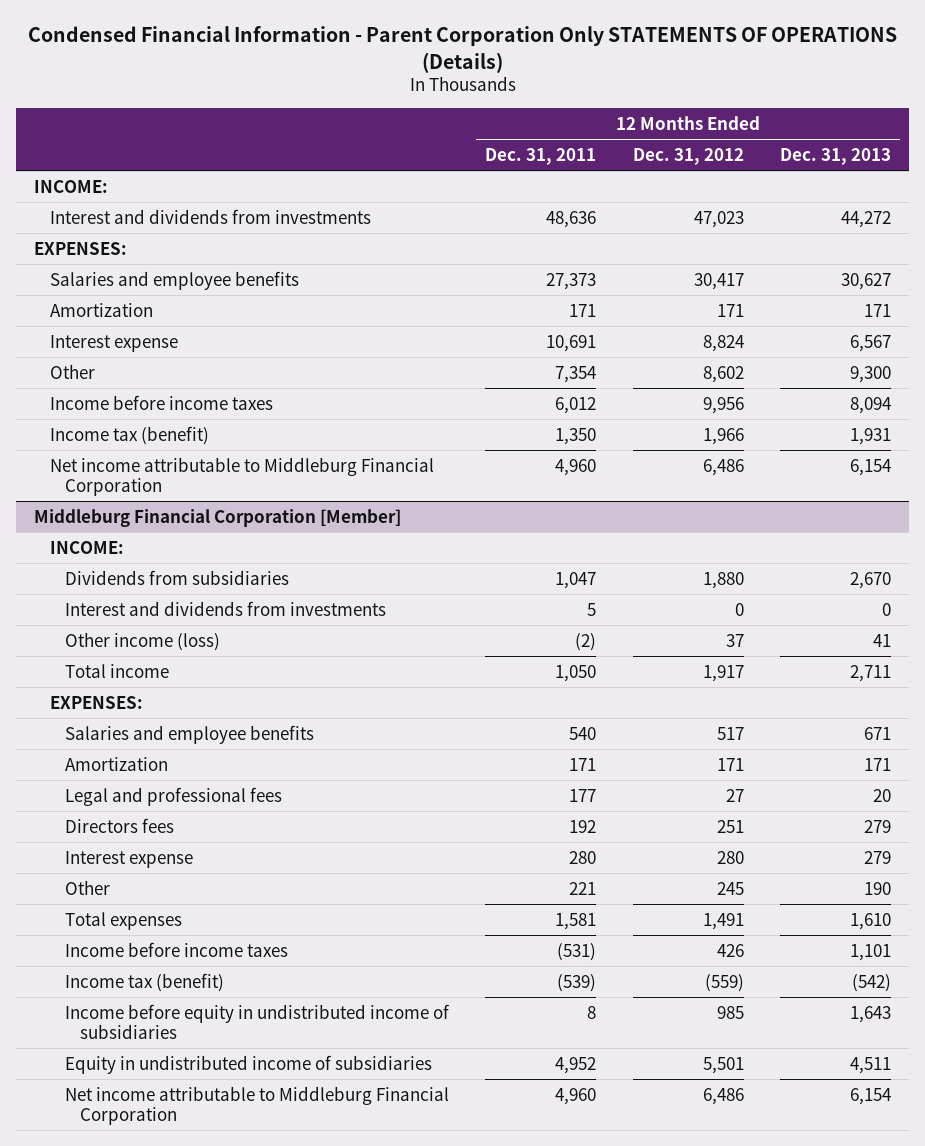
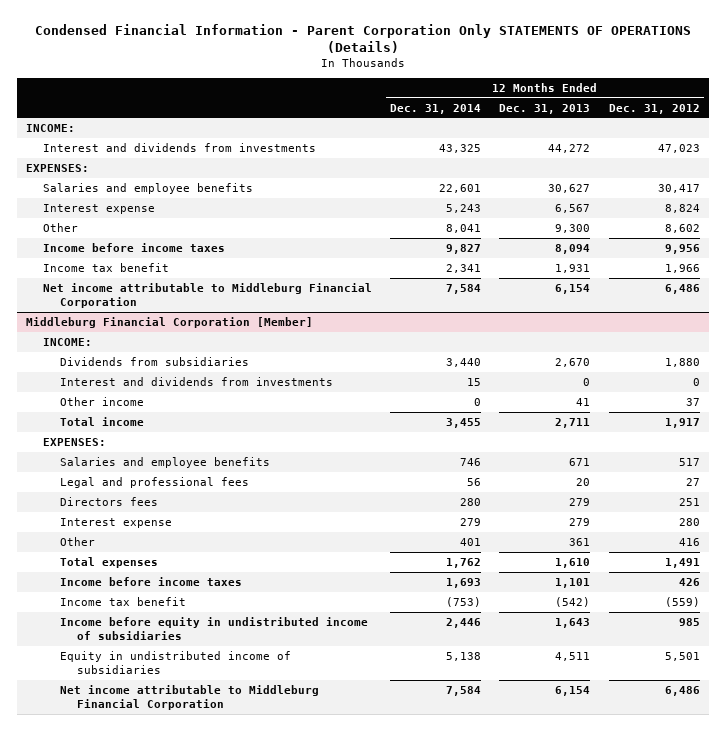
[485,147,597,165] Dec. 31, 2011 -> none
none -> [390,103,482,114] Dec. 31, 2014
[49,302,153,317] Amortization -> none
[49,425,209,445] Income tax (benefit) -> [43,262,170,272] Income tax benefit
[65,631,221,651] Other income (loss) -> [60,396,145,406] Other income
[65,756,169,771] Amortization -> none
[716,881,744,895] 245 -> [678,537,700,546] 416
[863,881,891,895] 190 -> [569,537,591,546] 361
[65,972,225,992] Income tax (benefit) -> [60,596,187,606] Income tax benefit

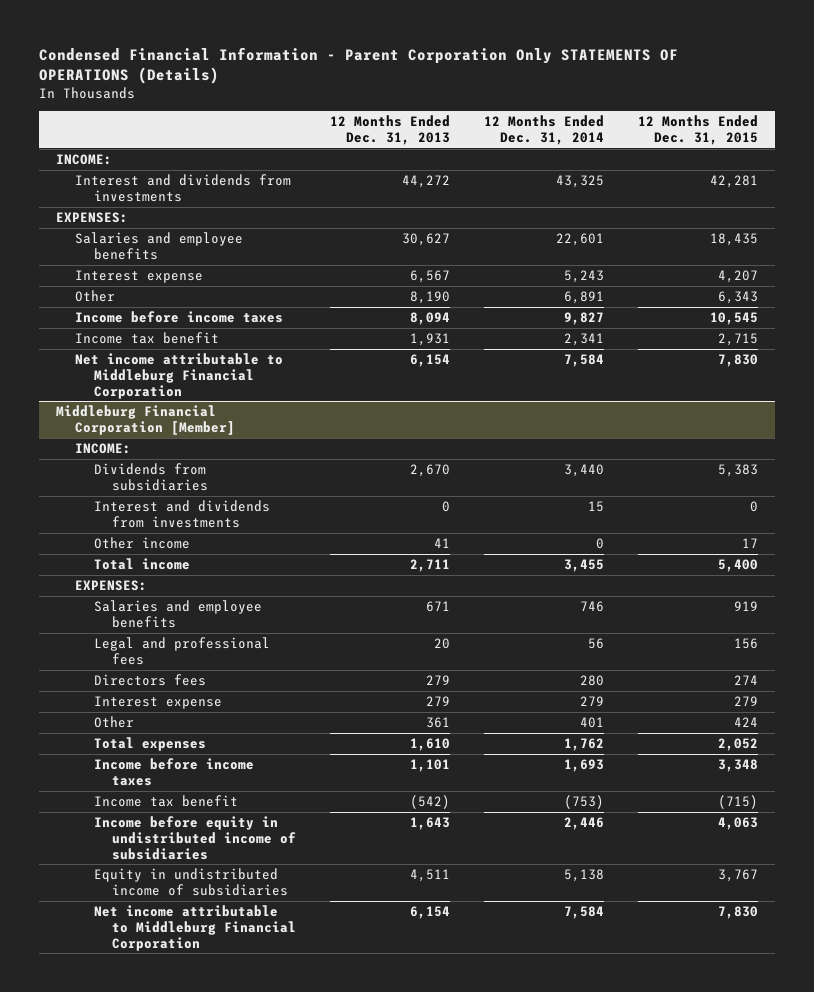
[608,103,700,114] Dec. 31, 2012 -> none
none -> [638,115,759,146] 12 Months Ended Dec. 31, 2015
[446,223,482,233] 8,041 -> [564,291,605,305] 6,891
[555,223,591,233] 9,300 -> [410,291,451,305] 8,190

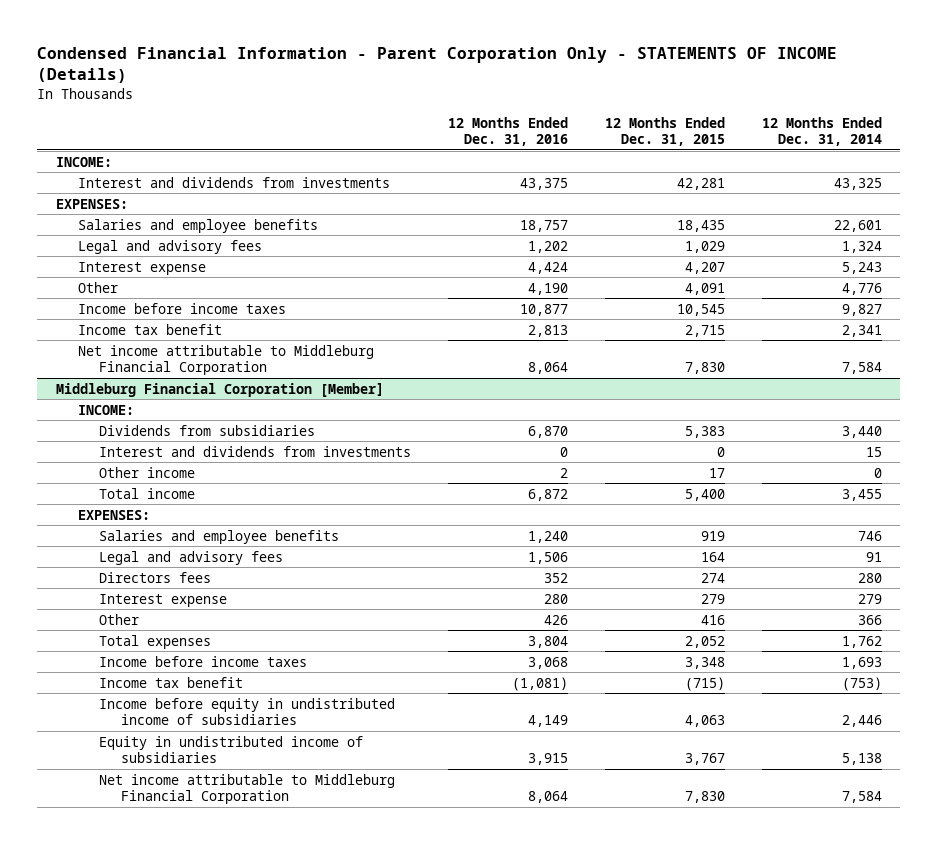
[38,46,678,85] Condensed Financial Information - Parent Corporation Only STATEMENTS OF OPERATIONS (Details) -> [37,46,838,84] Condensed Financial Information - Parent Corporation Only - STATEMENTS OF INCOME (Details)
[330,115,451,146] 12 Months Ended Dec. 31, 2013 -> none
none -> [448,116,569,147] 12 Months Ended Dec. 31, 2016
none -> [77,239,262,254] Legal and advisory fees
[564,291,605,305] 6,891 -> [841,282,882,295] 4,776
[718,291,759,305] 6,343 -> [684,282,725,295] 4,091
[93,637,270,665] Legal and professional fees -> [99,550,284,565] Legal and advisory fees
[588,638,605,650] 56 -> [865,551,882,562] 91
[734,638,759,650] 156 -> [700,551,725,562] 164
[580,717,605,729] 401 -> [857,614,882,625] 366
[734,717,759,728] 424 -> [700,614,725,625] 416

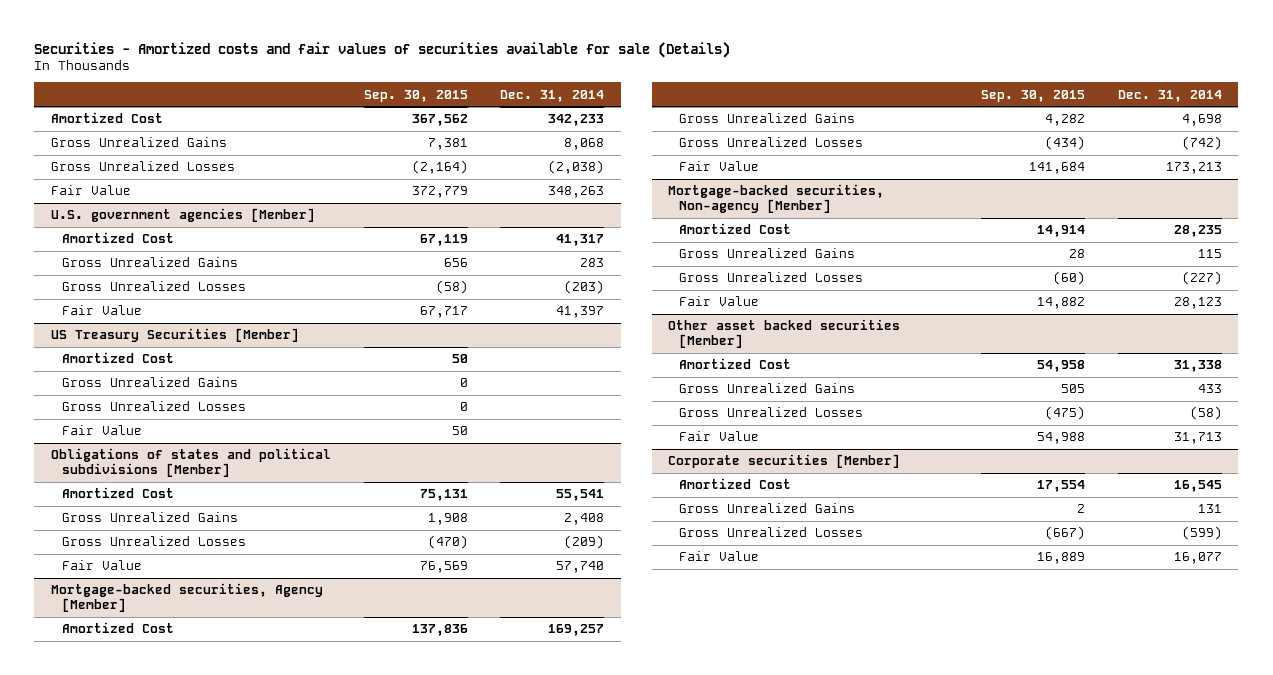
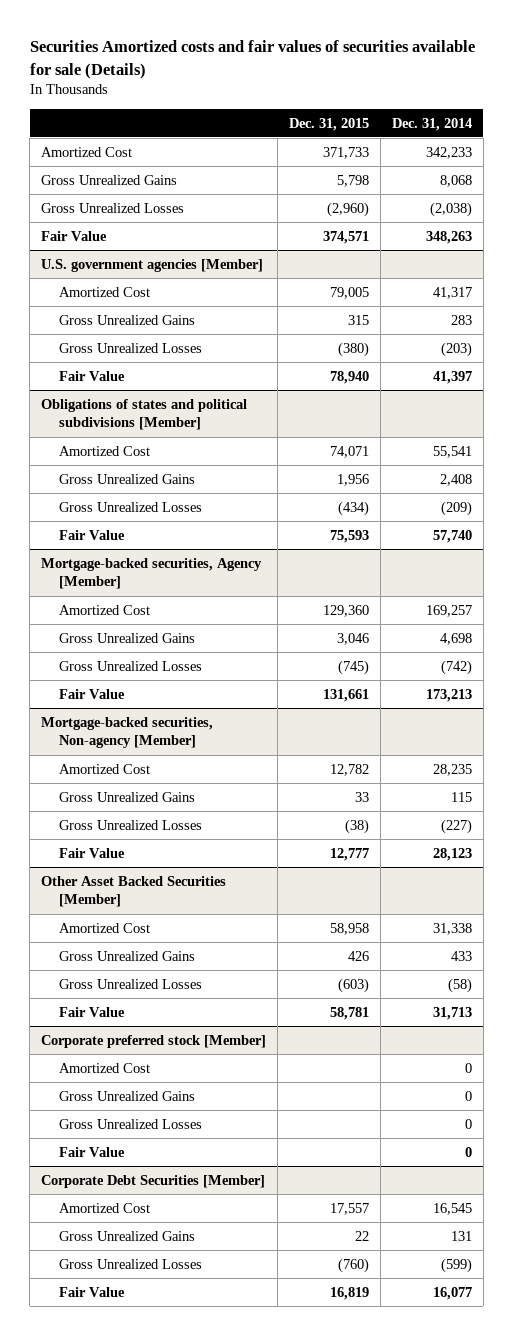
[34,41,731,58] Securities - Amortized costs and fair values of securities available for sale (Details) -> [29,40,475,79] Securities Amortized costs and fair values of securities available for sale (Details)
[363,89,468,102] Sep. 30, 2015 -> none
none -> [289,117,370,131] Dec. 31, 2015
[50,328,299,343] US Treasury Securities [Member] -> none
[61,352,174,364] Amortized Cost -> none
[61,377,238,388] Gross Unrealized Gains -> none
[61,401,246,412] Gross Unrealized Losses -> none
[61,425,142,436] Fair Value -> none
[668,319,901,349] Other asset backed securities [Member] -> [41,875,227,908] Other Asset Backed Securities [Member]
none -> [41,1034,267,1048] Corporate preferred stock [Member]
none -> [58,1062,150,1073] Amortized Cost
none -> [58,1090,195,1101] Gross Unrealized Gains
none -> [58,1118,202,1129] Gross Unrealized Losses
none -> [58,1146,125,1157] Fair Value
[668,454,901,469] Corporate securities [Member] -> [41,1174,266,1188] Corporate Debt Securities [Member]

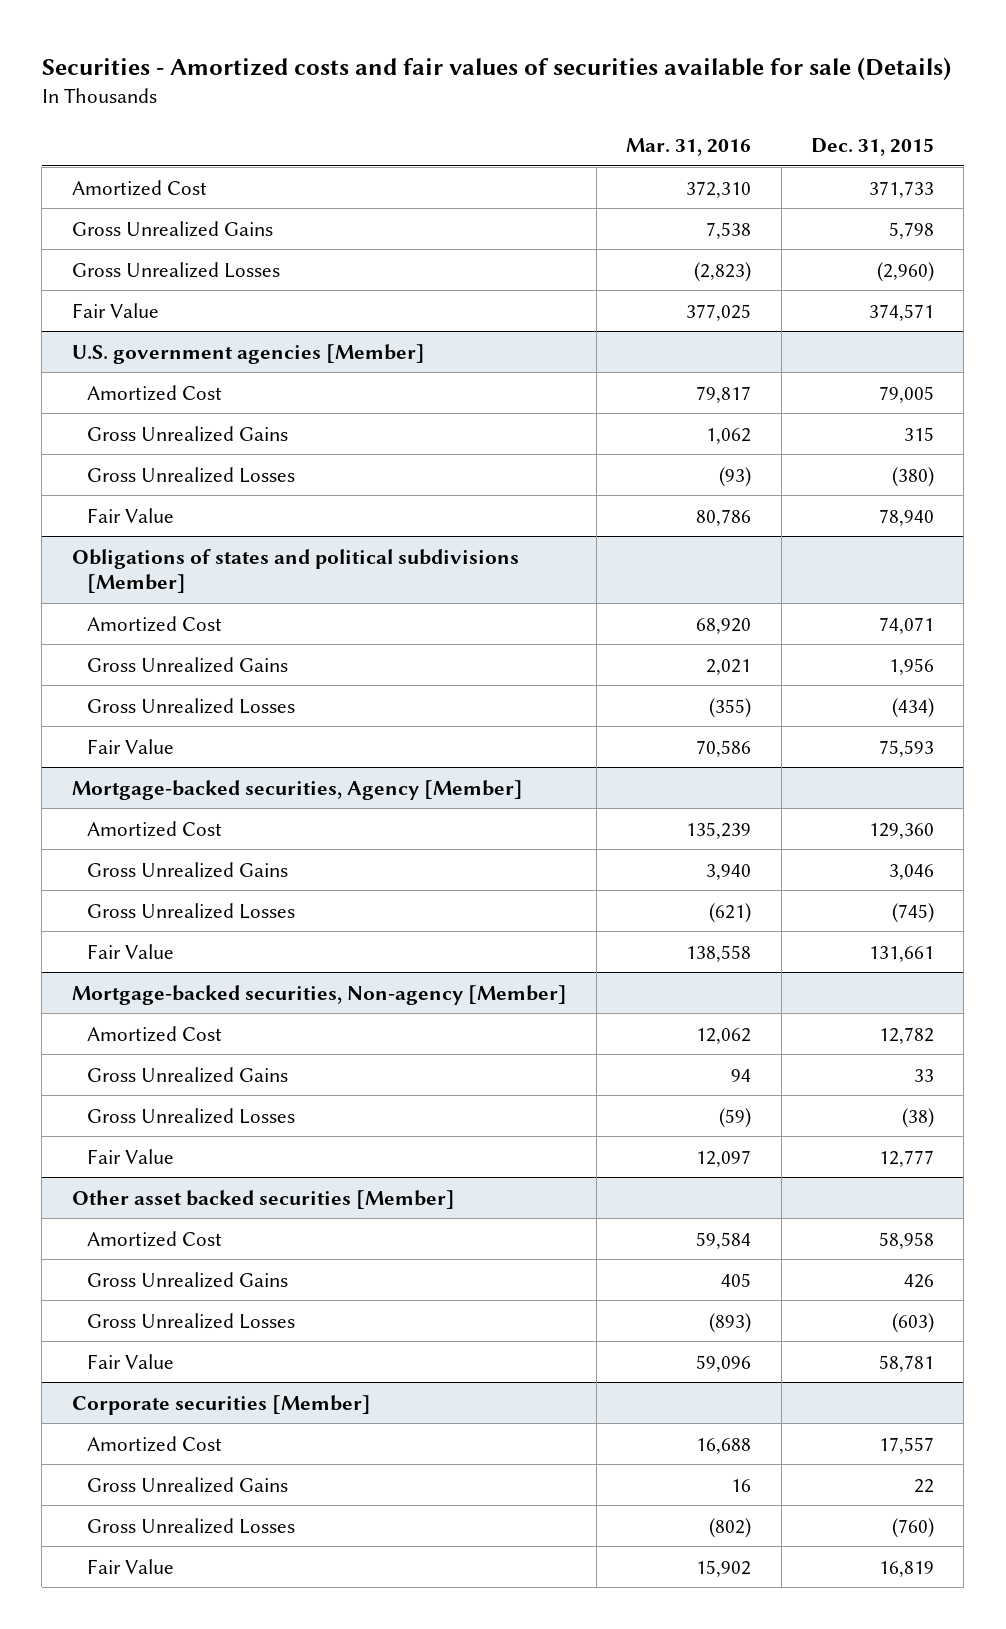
[29,40,475,79] Securities Amortized costs and fair values of securities available for sale (Details) -> [41,56,951,80] Securities - Amortized costs and fair values of securities available for sale (Details)
[391,117,472,131] Dec. 31, 2014 -> none
none -> [626,138,752,157] Mar. 31, 2016
[41,875,227,908] Other Asset Backed Securities [Member] -> [71,1189,455,1209] Other asset backed securities [Member]
[41,1034,267,1048] Corporate preferred stock [Member] -> none
[58,1062,150,1073] Amortized Cost -> none
[58,1090,195,1101] Gross Unrealized Gains -> none
[58,1118,202,1129] Gross Unrealized Losses -> none
[58,1146,125,1157] Fair Value -> none
[41,1174,266,1188] Corporate Debt Securities [Member] -> [71,1394,371,1415] Corporate securities [Member]

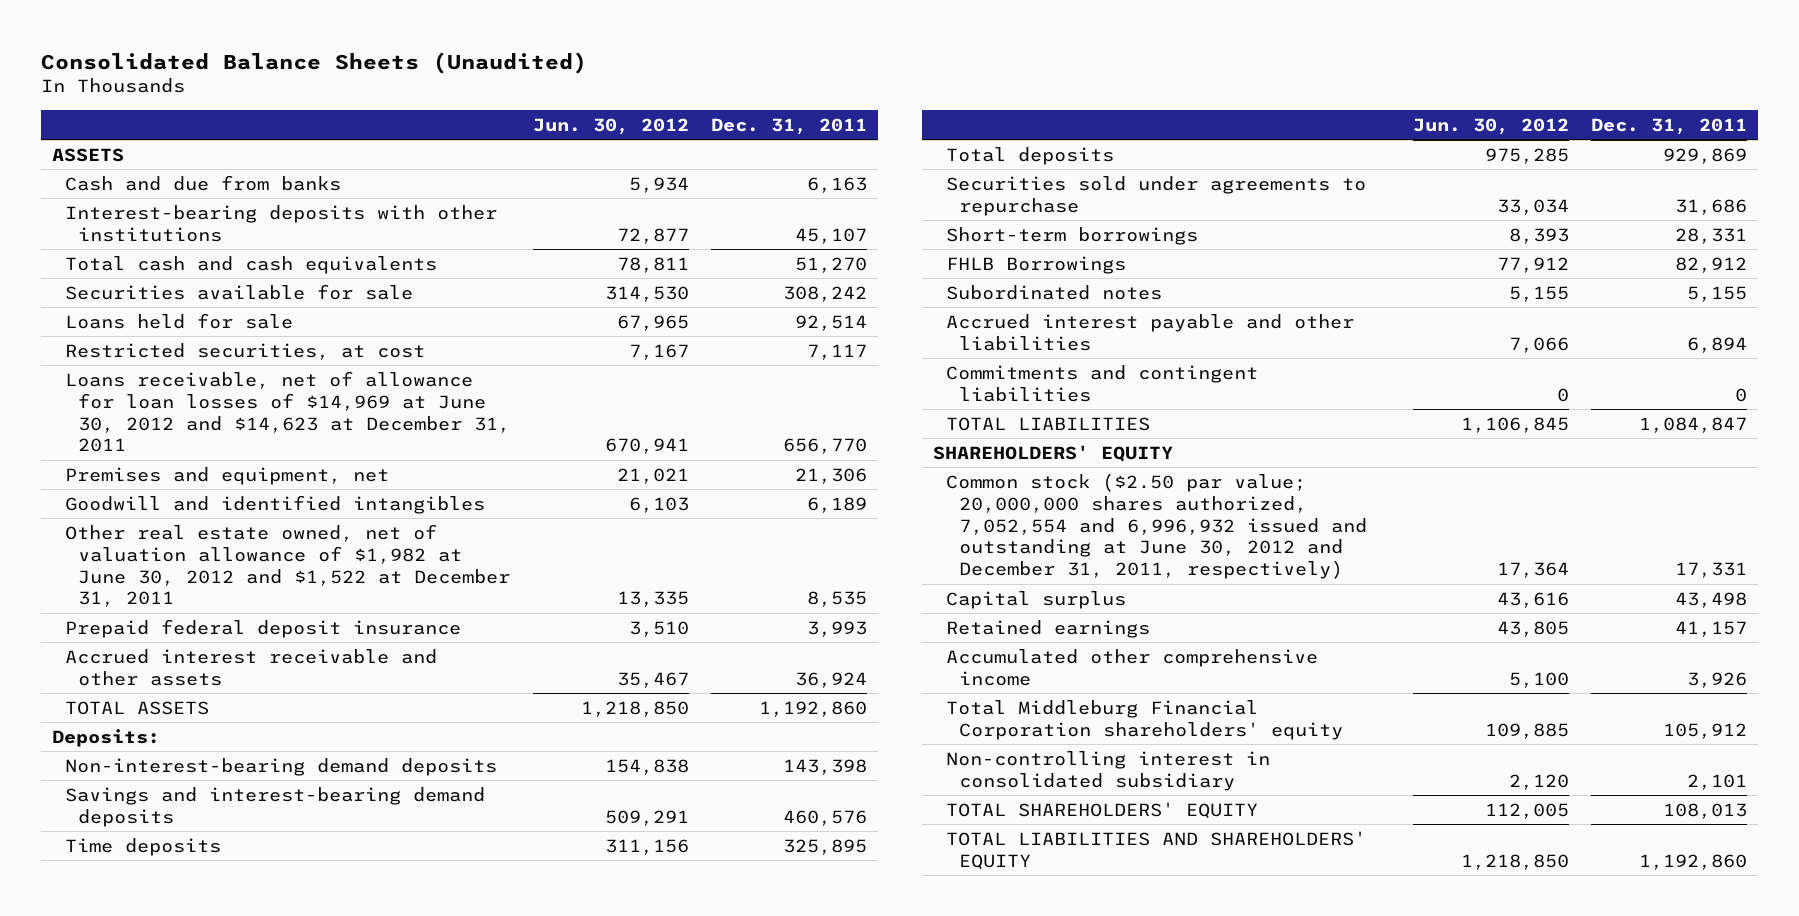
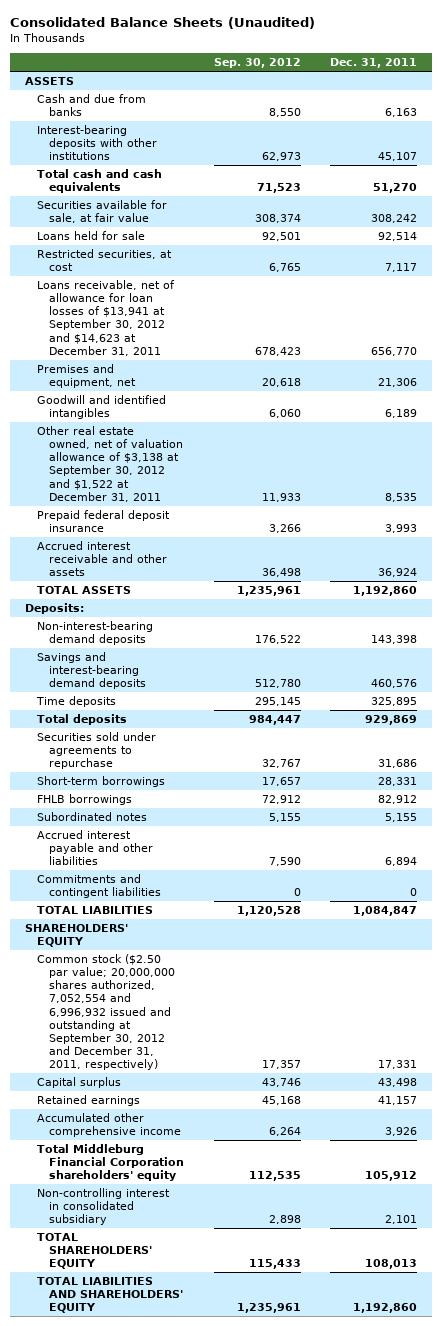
[532,117,689,135] Jun. 30, 2012 -> none
none -> [213,58,301,69] Sep. 30, 2012
[65,283,414,300] Securities available for sale -> [36,199,167,224] Securities available for sale, at fair value
[65,370,511,453] Loans receivable, net of allowance for loan losses of $14,969 at June 30, 2012 and $14,623 at December 31, 2011 -> [36,279,175,356] Loans receivable, net of allowance for loan losses of $13,941 at September 30, 2012 and $14,623 at December 31, 2011
[65,523,511,608] Other real estate owned, net of valuation allowance of $1,982 at June 30, 2012 and $1,522 at December 31, 2011 -> [36,425,184,502] Other real estate owned, net of valuation allowance of $3,138 at September 30, 2012 and $1,522 at December 31, 2011
[945,255,1126,274] FHLB Borrowings -> [36,793,132,805] FHLB borrowings
[945,472,1367,580] Common stock ($2.50 par value; 20,000,000 shares authorized, 7,052,554 and 6,996,932 issued and outstanding at June 30, 2012 and December 31, 2011, respectively) -> [36,953,176,1071] Common stock ($2.50 par value; 20,000,000 shares authorized, 7,052,554 and 6,996,932 issued and outstanding at September 30, 2012 and December 31, 2011, respectively)

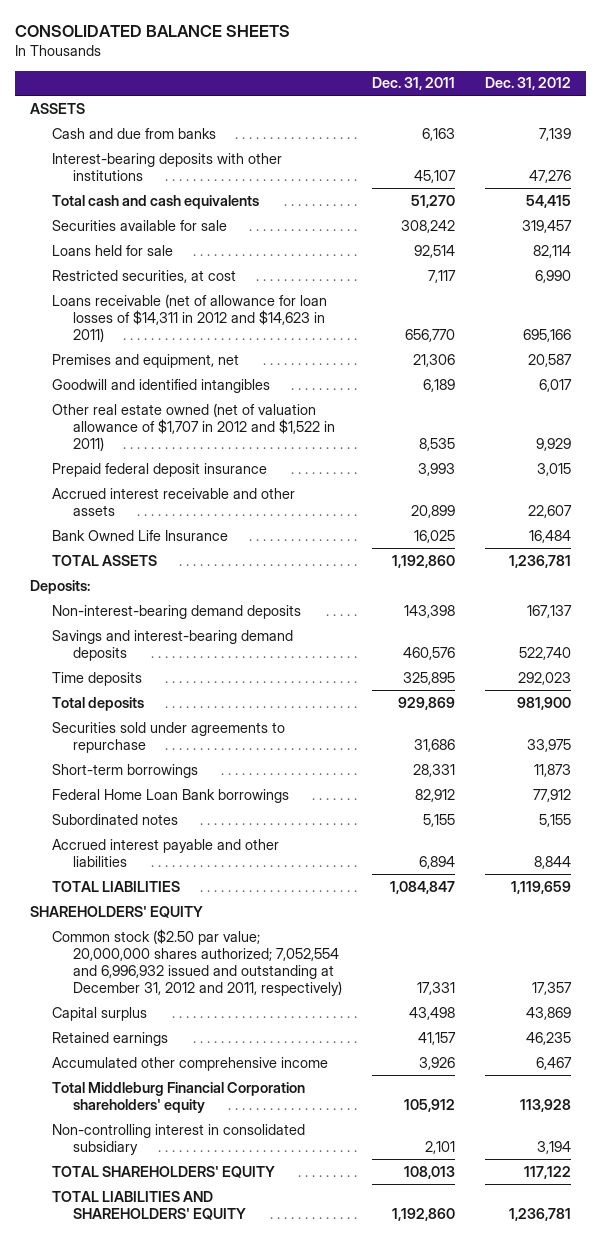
[9,17,315,30] Consolidated Balance Sheets (Unaudited) -> [14,25,290,38] CONSOLIDATED BALANCE SHEETS
[213,58,301,69] Sep. 30, 2012 -> none
none -> [484,77,571,91] Dec. 31, 2012
[36,199,167,224] Securities available for sale, at fair value -> [51,219,227,231] Securities available for sale
[36,279,175,356] Loans receivable, net of allowance for loan losses of $13,941 at September 30, 2012 and $14,623 at December 31, 2011 -> [51,293,327,342] Loans receivable (net of allowance for loan losses of $14,311 in 2012 and $14,623 in 2011)
[36,425,184,502] Other real estate owned, net of valuation allowance of $3,138 at September 30, 2012 and $1,522 at December 31, 2011 -> [51,402,336,451] Other real estate owned (net of valuation allowance of $1,707 in 2012 and $1,522 in 2011)
[378,568,418,578] 36,924 -> [411,504,456,518] 20,899
none -> [51,529,228,541] Bank Owned Life Insurance
[36,793,132,805] FHLB borrowings -> [51,788,289,803] Federal Home Loan Bank borrowings
[36,873,162,899] Commitments and contingent liabilities -> none
[36,953,176,1071] Common stock ($2.50 par value; 20,000,000 shares authorized, 7,052,554 and 6,996,932 issued and outstanding at September 30, 2012 and December 31, 2011, respectively) -> [51,928,343,997] Common stock ($2.50 par value; 20,000,000 shares authorized; 7,052,554 and 6,996,932 issued and outstanding at December 31, 2012 and 2011, respectively)

